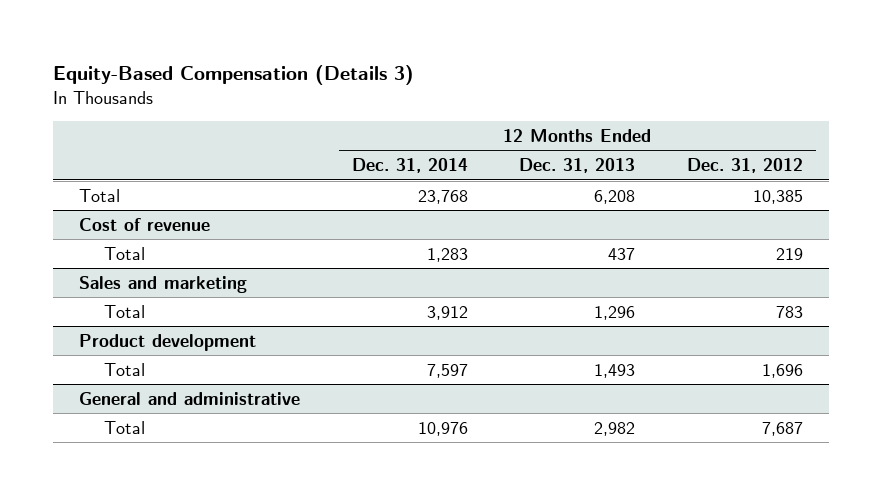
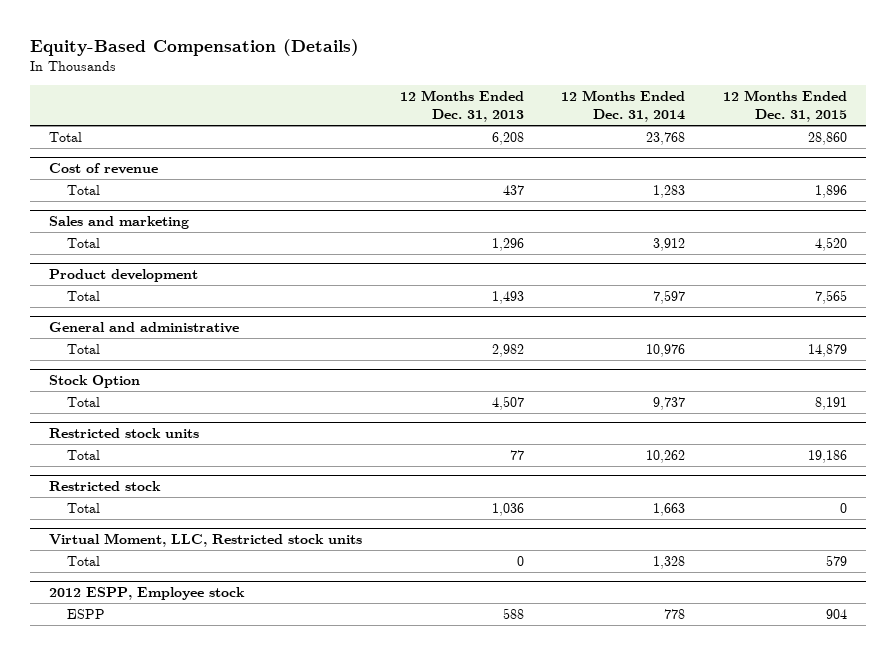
[53,65,415,86] Equity-Based Compensation (Details 3) -> [29,38,359,56] Equity-Based Compensation (Details)
[686,158,803,174] Dec. 31, 2012 -> none
none -> [723,90,848,123] 12 Months Ended Dec. 31, 2015
none -> [48,374,140,388] Stock Option
none -> [66,396,100,407] Total
none -> [48,427,199,438] Restricted stock units
none -> [66,449,100,460] Total
none -> [48,480,161,491] Restricted stock
none -> [66,502,100,513] Total
none -> [48,532,362,547] Virtual Moment, LLC, Restricted stock units
none -> [66,555,100,566] Total
none -> [48,586,245,600] 2012 ESPP, Employee stock
none -> [66,608,105,619] ESPP

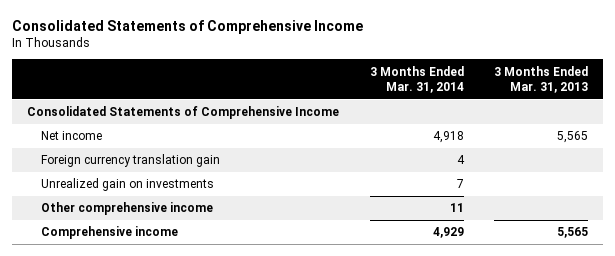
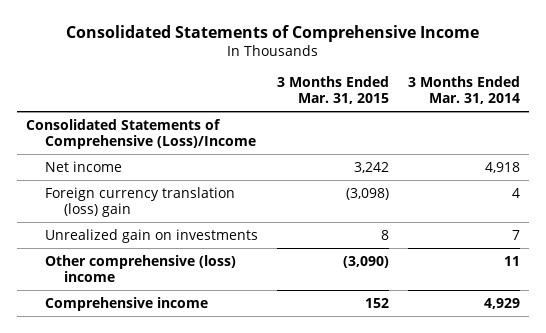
[493,65,588,94] 3 Months Ended Mar. 31, 2013 -> none
none -> [276,75,389,104] 3 Months Ended Mar. 31, 2015
[27,106,340,120] Consolidated Statements of Comprehensive Income -> [26,118,257,149] Consolidated Statements of Comprehensive (Loss)/Income
[41,154,221,168] Foreign currency translation gain -> [45,186,236,217] Foreign currency translation (loss) gain
[41,202,214,216] Other comprehensive income -> [45,254,237,282] Other comprehensive (loss) income

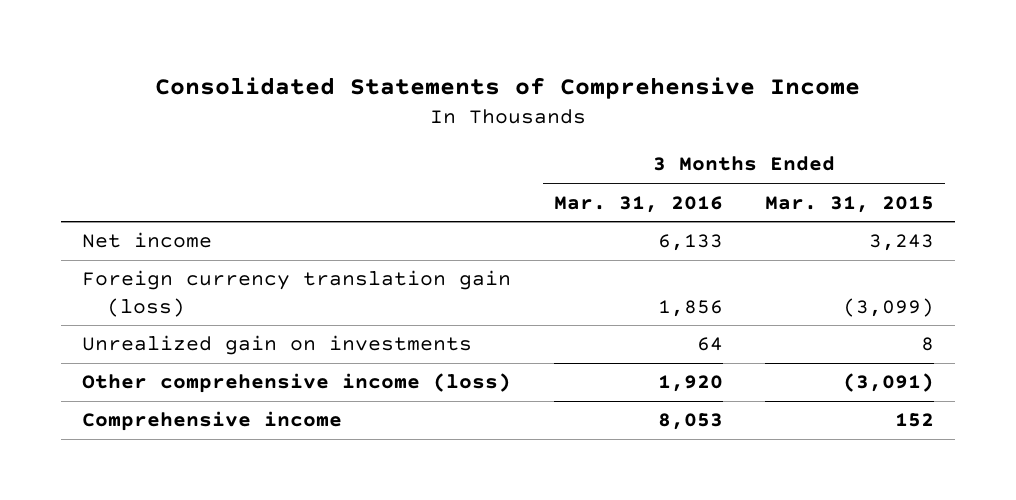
[407,75,520,104] 3 Months Ended Mar. 31, 2014 -> none
none -> [553,195,723,213] Mar. 31, 2016
[26,118,257,149] Consolidated Statements of Comprehensive (Loss)/Income -> none
[353,161,389,173] 3,242 -> [869,234,935,252] 3,243
[45,186,236,217] Foreign currency translation (loss) gain -> [82,270,512,317] Foreign currency translation gain (loss)
[345,187,389,200] (3,098) -> [843,297,935,317] (3,099)
[45,254,237,282] Other comprehensive (loss) income -> [82,373,512,394] Other comprehensive income (loss)
[342,255,389,268] (3,090) -> [843,373,935,393] (3,091)

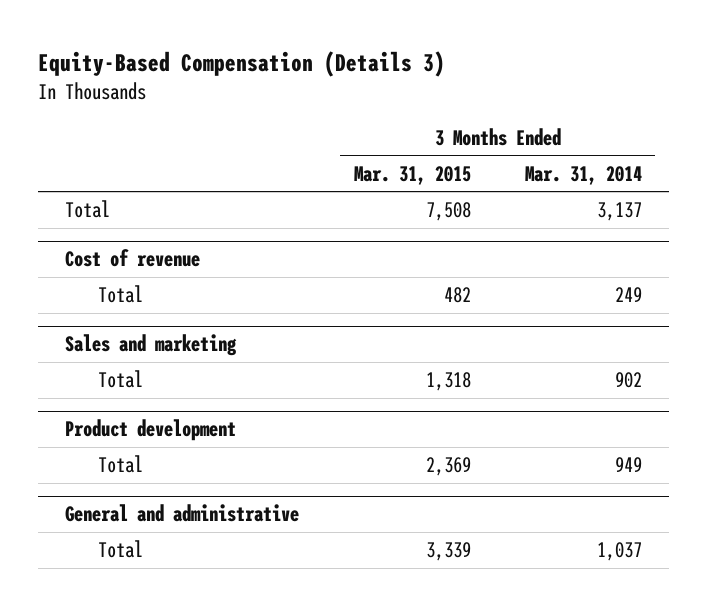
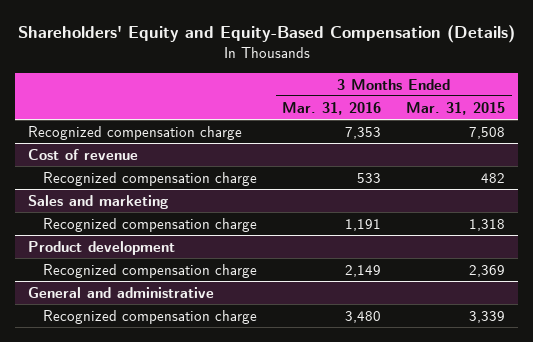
[38,50,446,77] Equity-Based Compensation (Details 3) -> [17,25,515,44] Shareholders' Equity and Equity-Based Compensation (Details)
[524,165,642,185] Mar. 31, 2014 -> none
none -> [282,101,382,115] Mar. 31, 2016
[65,200,111,219] Total -> [27,125,242,140] Recognized compensation charge
[98,285,144,304] Total -> [42,171,257,186] Recognized compensation charge
[98,370,144,389] Total -> [42,217,257,232] Recognized compensation charge
[98,455,144,474] Total -> [42,263,257,278] Recognized compensation charge
[98,540,144,559] Total -> [42,309,257,324] Recognized compensation charge

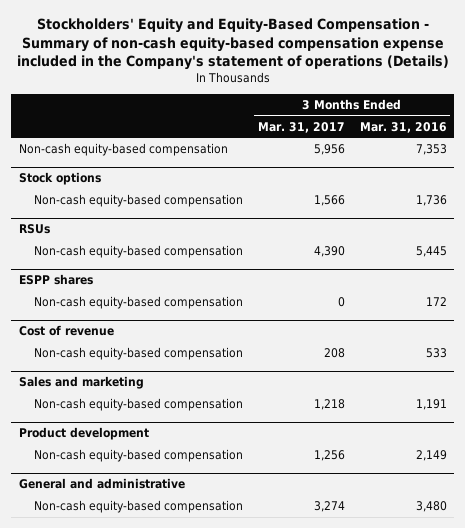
[17,25,515,44] Shareholders' Equity and Equity-Based Compensation (Details) -> [16,18,449,71] Stockholders' Equity and Equity-Based Compensation - Summary of non-cash equity-based compensation expense included in the Company's statement of operations (Details)
[406,101,506,115] Mar. 31, 2015 -> none
none -> [257,121,345,133] Mar. 31, 2017
[27,125,242,140] Recognized compensation charge -> [18,143,228,157] Non-cash equity-based compensation
none -> [18,172,101,186] Stock options
none -> [33,194,243,208] Non-cash equity-based compensation
none -> [18,224,50,235] RSUs
none -> [33,245,243,259] Non-cash equity-based compensation
none -> [18,274,93,286] ESPP shares
none -> [33,296,243,310] Non-cash equity-based compensation
[42,171,257,186] Recognized compensation charge -> [33,347,243,361] Non-cash equity-based compensation
[42,217,257,232] Recognized compensation charge -> [33,398,243,412] Non-cash equity-based compensation
[42,263,257,278] Recognized compensation charge -> [33,449,243,463] Non-cash equity-based compensation
[42,309,257,324] Recognized compensation charge -> [33,500,243,514] Non-cash equity-based compensation

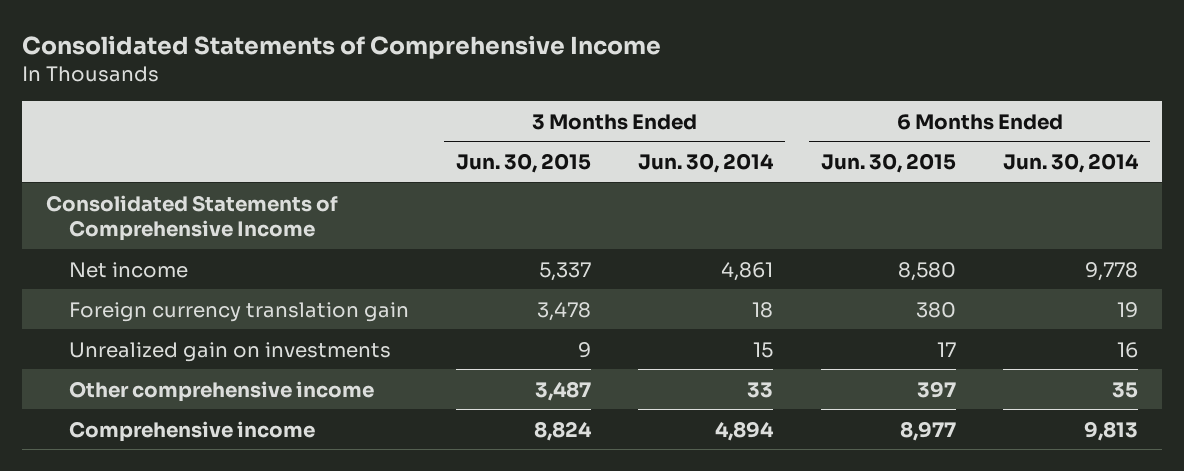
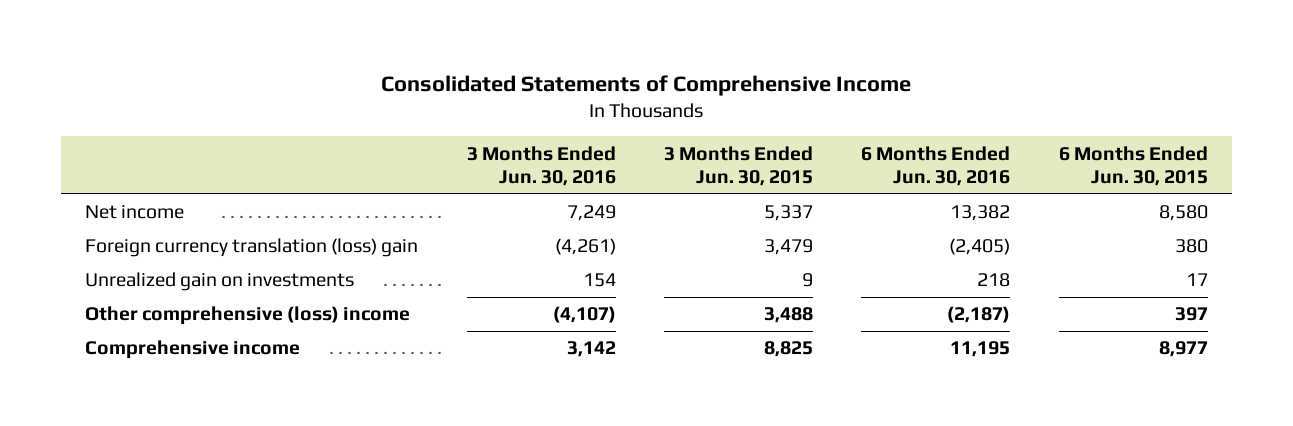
[638,153,775,174] Jun. 30, 2014 -> none
[1003,153,1140,174] Jun. 30, 2014 -> none
none -> [466,145,616,187] 3 Months Ended Jun. 30, 2016
none -> [861,145,1011,187] 6 Months Ended Jun. 30, 2016
[45,194,338,241] Consolidated Statements of Comprehensive Income -> none
[68,301,409,322] Foreign currency translation gain -> [85,238,419,258] Foreign currency translation (loss) gain
[537,301,592,321] 3,478 -> [763,239,813,256] 3,479
[68,380,374,402] Other comprehensive income -> [85,306,411,326] Other comprehensive (loss) income
[535,380,592,401] 3,487 -> [763,307,813,324] 3,488
[534,420,593,441] 8,824 -> [763,341,813,358] 8,825

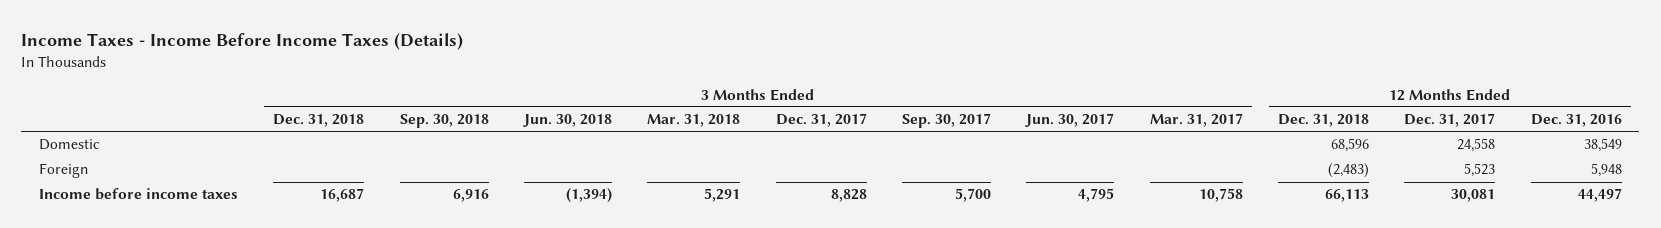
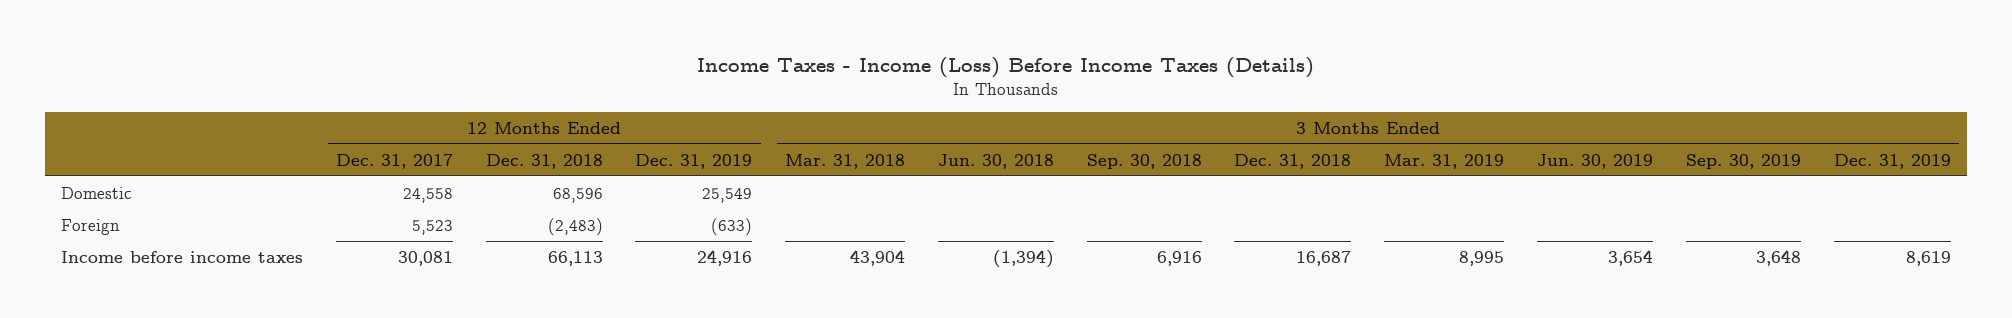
[21,32,464,50] Income Taxes - Income Before Income Taxes (Details) -> [696,56,1314,78] Income Taxes - Income (Loss) Before Income Taxes (Details)
[775,113,867,128] Dec. 31, 2017 -> none
[902,113,992,129] Sep. 30, 2017 -> none
[1025,113,1115,128] Jun. 30, 2017 -> none
[1149,113,1243,128] Mar. 31, 2017 -> none
[1530,114,1622,128] Dec. 31, 2016 -> none
none -> [635,153,753,169] Dec. 31, 2019
none -> [1384,153,1505,169] Mar. 31, 2019
none -> [1537,153,1654,169] Jun. 30, 2019
none -> [1685,153,1801,169] Sep. 30, 2019
none -> [1833,153,1951,169] Dec. 31, 2019
[704,188,741,203] 5,291 -> [850,249,906,266] 43,904

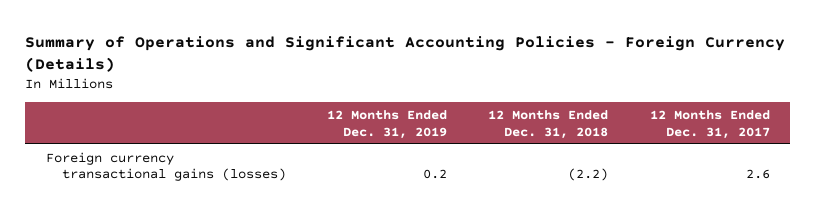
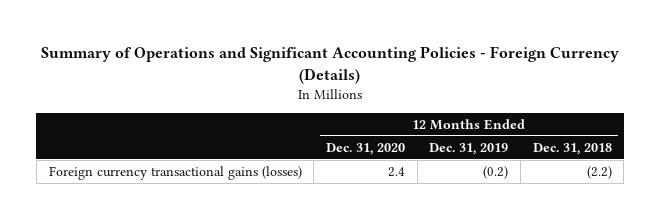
[649,109,770,139] 12 Months Ended Dec. 31, 2017 -> none
none -> [325,142,405,155] Dec. 31, 2020
[423,169,448,180] 0.2 -> [483,165,509,179] (0.2)

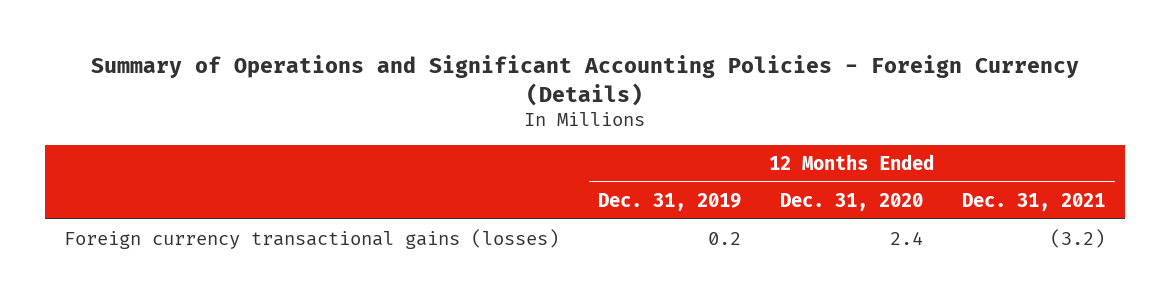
[532,142,612,155] Dec. 31, 2018 -> none
none -> [962,192,1106,211] Dec. 31, 2021
[483,165,509,179] (0.2) -> [708,231,742,245] 0.2

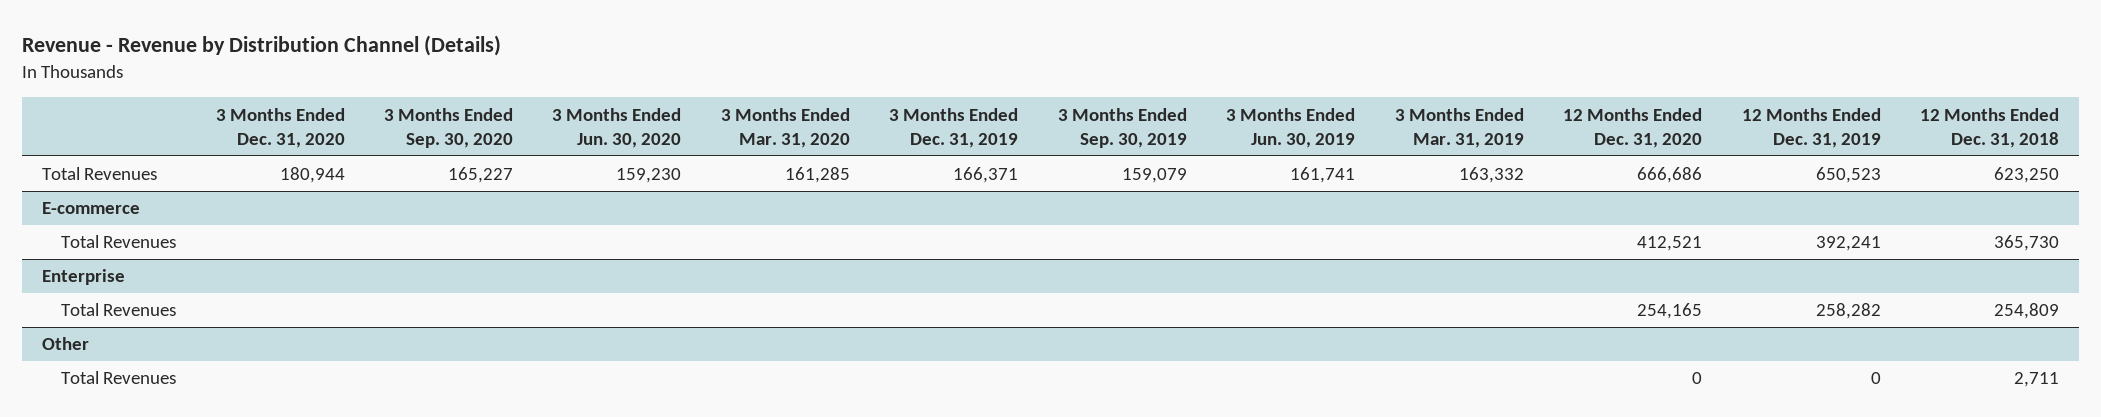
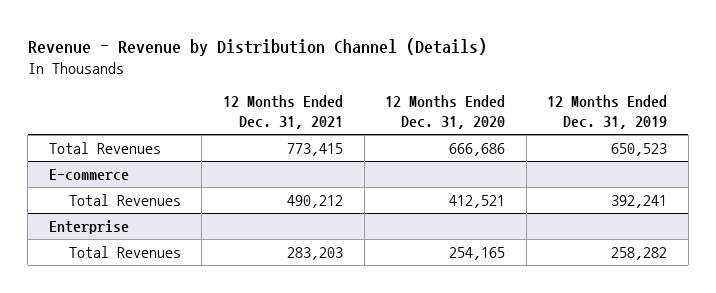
[215,107,345,148] 3 Months Ended Dec. 31, 2020 -> none
[384,107,514,148] 3 Months Ended Sep. 30, 2020 -> none
[552,107,682,148] 3 Months Ended Jun. 30, 2020 -> none
[720,107,850,148] 3 Months Ended Mar. 31, 2020 -> none
[889,107,1019,148] 3 Months Ended Dec. 31, 2019 -> none
[1057,107,1187,148] 3 Months Ended Sep. 30, 2019 -> none
[1226,107,1356,148] 3 Months Ended Jun. 30, 2019 -> none
[1394,107,1524,148] 3 Months Ended Mar. 31, 2019 -> none
[1920,107,2060,148] 12 Months Ended Dec. 31, 2018 -> none
none -> [222,95,343,130] 12 Months Ended Dec. 31, 2021
[42,337,90,351] Other -> none
[61,371,177,385] Total Revenues -> none

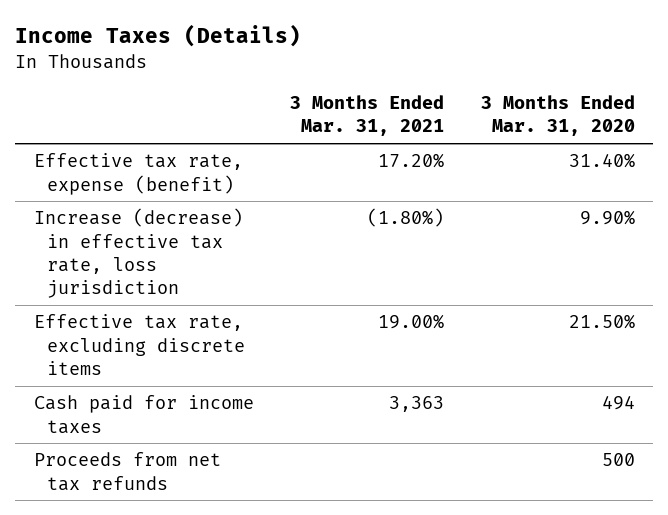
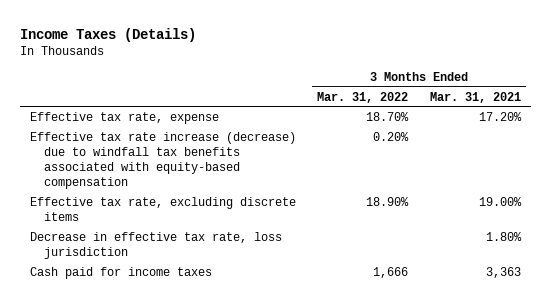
[480,95,635,137] 3 Months Ended Mar. 31, 2020 -> none
none -> [317,91,409,103] Mar. 31, 2022
[33,208,243,299] Increase (decrease) in effective tax rate, loss jurisdiction -> none
[33,153,243,195] Effective tax rate, expense (benefit) -> [30,111,220,124] Effective tax rate, expense
none -> [30,131,297,189] Effective tax rate increase (decrease) due to windfall tax benefits associated with equity-based compensation
none -> [30,231,283,259] Decrease in effective tax rate, loss jurisdiction
[33,452,221,491] Proceeds from net tax refunds -> none

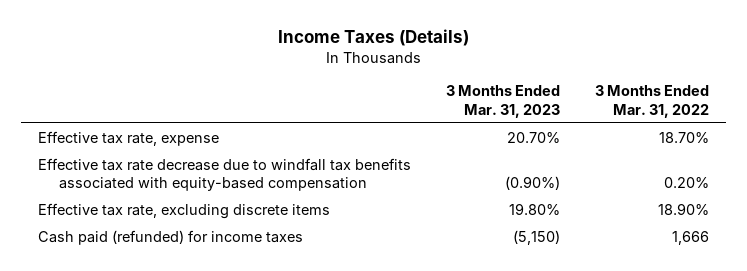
[429,91,521,103] Mar. 31, 2021 -> none
none -> [446,85,561,118] 3 Months Ended Mar. 31, 2023
[30,131,297,189] Effective tax rate increase (decrease) due to windfall tax benefits associated with equity-based compensation -> [38,157,412,191] Effective tax rate decrease due to windfall tax benefits associated with equity-based compensation
[30,231,283,259] Decrease in effective tax rate, loss jurisdiction -> none
[30,266,213,279] Cash paid for income taxes -> [38,229,304,245] Cash paid (refunded) for income taxes

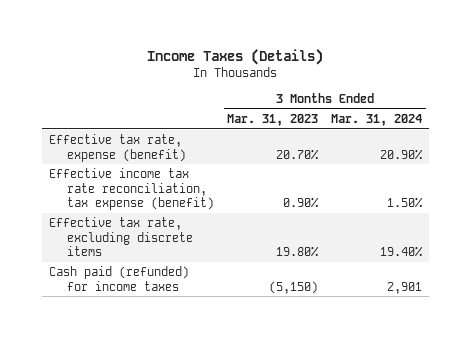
[594,85,709,118] 3 Months Ended Mar. 31, 2022 -> none
none -> [331,114,423,127] Mar. 31, 2024
[38,130,220,146] Effective tax rate, expense -> [48,134,186,162] Effective tax rate, expense (benefit)
[38,157,412,191] Effective tax rate decrease due to windfall tax benefits associated with equity-based compensation -> [48,168,214,211] Effective income tax rate reconciliation, tax expense (benefit)
[505,175,561,190] (0.90%) -> [283,197,320,209] 0.90%

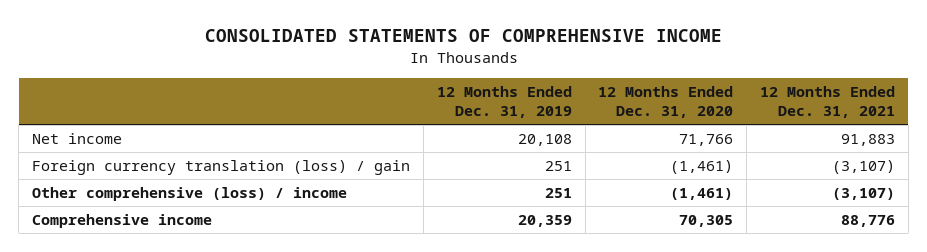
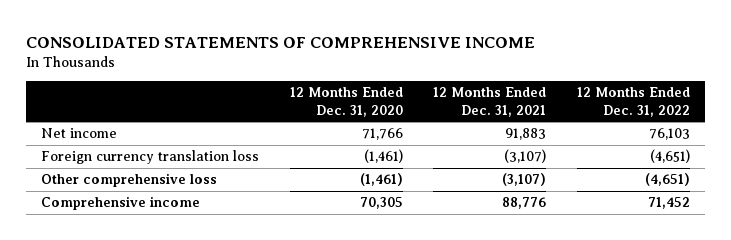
[436,85,572,119] 12 Months Ended Dec. 31, 2019 -> none
none -> [577,87,691,117] 12 Months Ended Dec. 31, 2022
[32,159,411,175] Foreign currency translation (loss) / gain -> [41,150,260,165] Foreign currency translation loss
[32,186,348,201] Other comprehensive (loss) / income -> [41,173,218,188] Other comprehensive loss

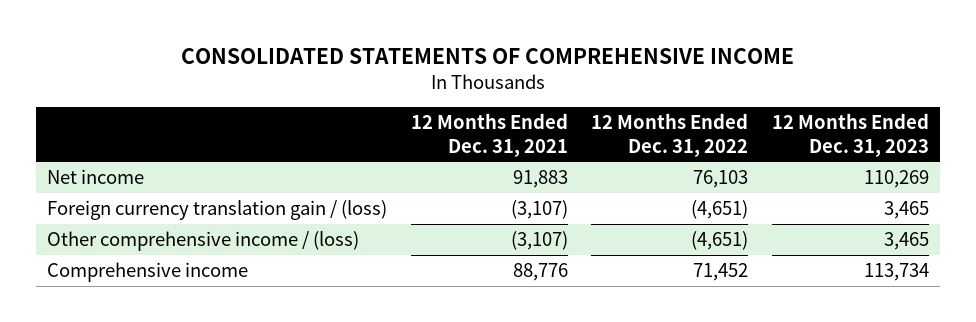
[289,87,403,117] 12 Months Ended Dec. 31, 2020 -> none
none -> [771,113,929,157] 12 Months Ended Dec. 31, 2023
[41,150,260,165] Foreign currency translation loss -> [47,199,388,220] Foreign currency translation gain / (loss)
[41,173,218,188] Other comprehensive loss -> [47,230,360,251] Other comprehensive income / (loss)

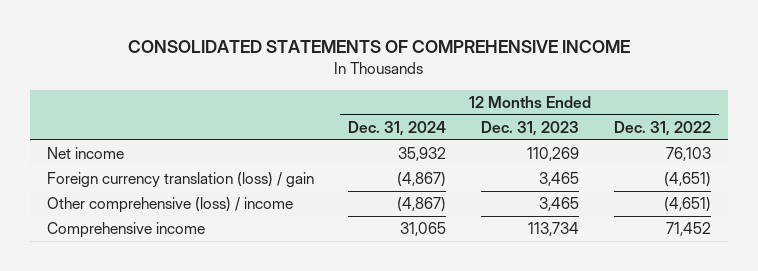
[410,113,568,157] 12 Months Ended Dec. 31, 2021 -> none
none -> [348,120,447,136] Dec. 31, 2024
[47,199,388,220] Foreign currency translation gain / (loss) -> [46,172,314,189] Foreign currency translation (loss) / gain
[47,230,360,251] Other comprehensive income / (loss) -> [46,197,293,214] Other comprehensive (loss) / income

